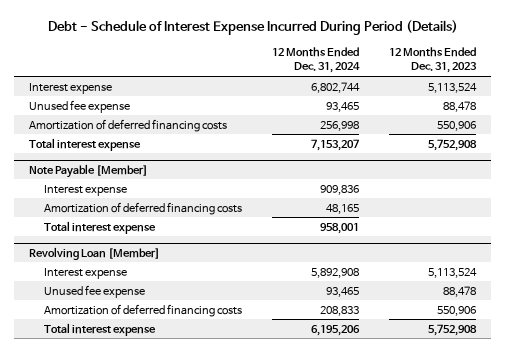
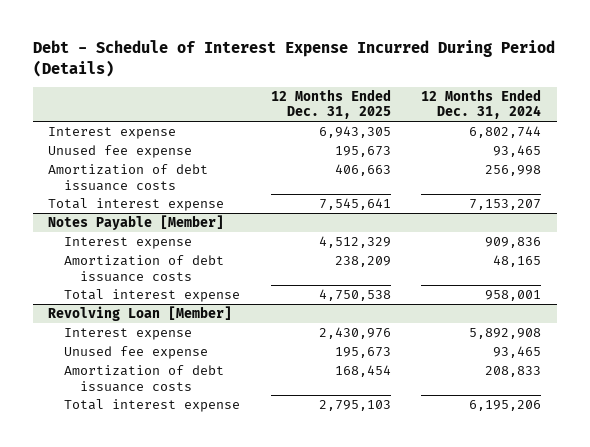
[389,47,478,74] 12 Months Ended Dec. 31, 2023 -> none
none -> [270,88,391,120] 12 Months Ended Dec. 31, 2025
[29,118,228,132] Amortization of deferred financing costs -> [48,164,209,191] Amortization of debt issuance costs
[29,163,149,178] Note Payable [Member] -> [48,215,225,231] Notes Payable [Member]
[44,201,243,215] Amortization of deferred financing costs -> [63,255,224,282] Amortization of debt issuance costs
[44,303,243,317] Amortization of deferred financing costs -> [63,365,224,392] Amortization of debt issuance costs

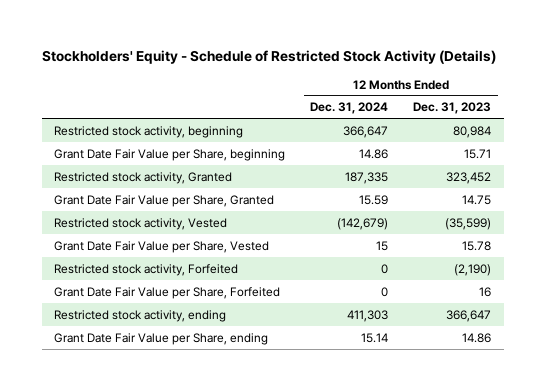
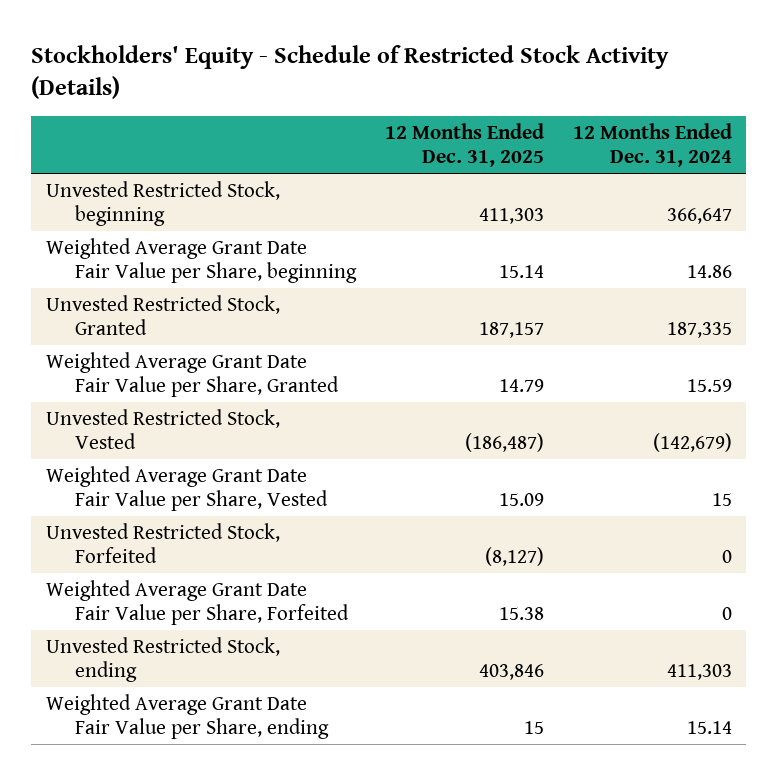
[413,102,492,115] Dec. 31, 2023 -> none
none -> [385,122,545,168] 12 Months Ended Dec. 31, 2025
[54,125,244,138] Restricted stock activity, beginning -> [45,180,280,227] Unvested Restricted Stock, beginning
[54,148,286,161] Grant Date Fair Value per Share, beginning -> [45,237,358,284] Weighted Average Grant Date Fair Value per Share, beginning
[54,171,233,184] Restricted stock activity, Granted -> [45,294,280,336] Unvested Restricted Stock, Granted
[54,194,275,207] Grant Date Fair Value per Share, Granted -> [45,351,340,398] Weighted Average Grant Date Fair Value per Share, Granted
[54,217,228,230] Restricted stock activity, Vested -> [45,408,280,450] Unvested Restricted Stock, Vested
[54,240,270,253] Grant Date Fair Value per Share, Vested -> [45,465,329,512] Weighted Average Grant Date Fair Value per Share, Vested
[54,263,239,276] Restricted stock activity, Forfeited -> [45,522,280,564] Unvested Restricted Stock, Forfeited
[54,286,281,299] Grant Date Fair Value per Share, Forfeited -> [45,579,350,626] Weighted Average Grant Date Fair Value per Share, Forfeited
[54,309,227,322] Restricted stock activity, ending -> [45,636,280,683] Unvested Restricted Stock, ending
[54,332,269,345] Grant Date Fair Value per Share, ending -> [45,693,330,740] Weighted Average Grant Date Fair Value per Share, ending

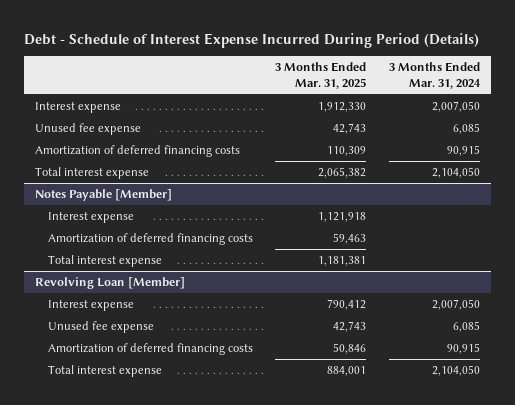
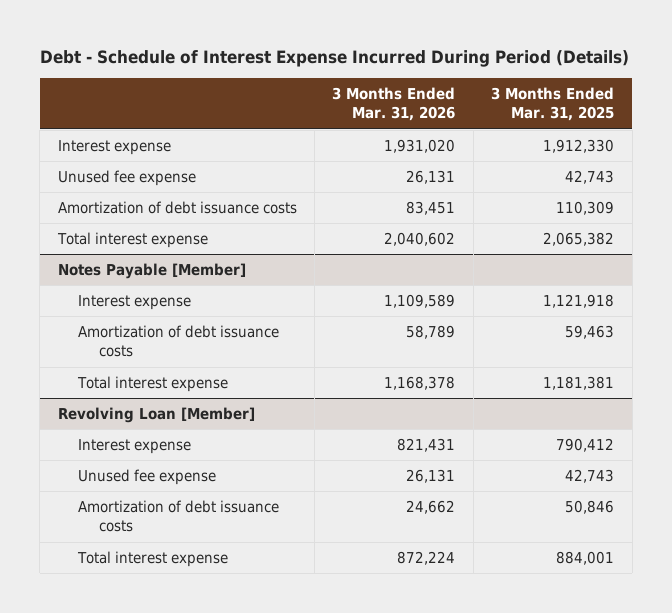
[388,62,481,89] 3 Months Ended Mar. 31, 2024 -> none
none -> [332,87,456,122] 3 Months Ended Mar. 31, 2026
[35,145,241,158] Amortization of deferred financing costs -> [57,201,297,215] Amortization of debt issuance costs
[48,233,254,246] Amortization of deferred financing costs -> [78,325,280,358] Amortization of debt issuance costs
[48,343,254,356] Amortization of deferred financing costs -> [78,500,280,533] Amortization of debt issuance costs

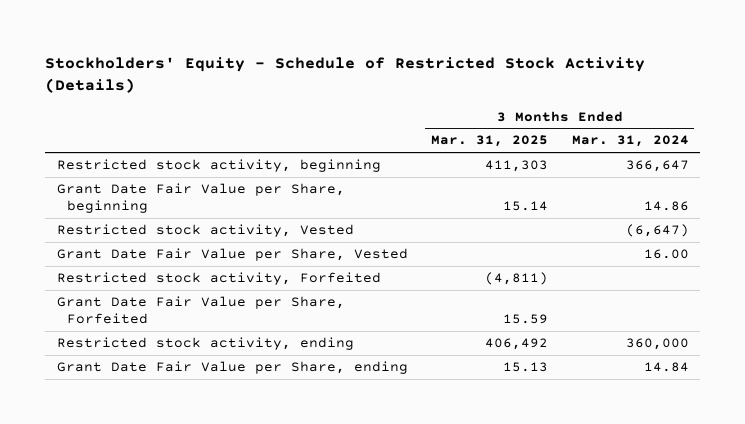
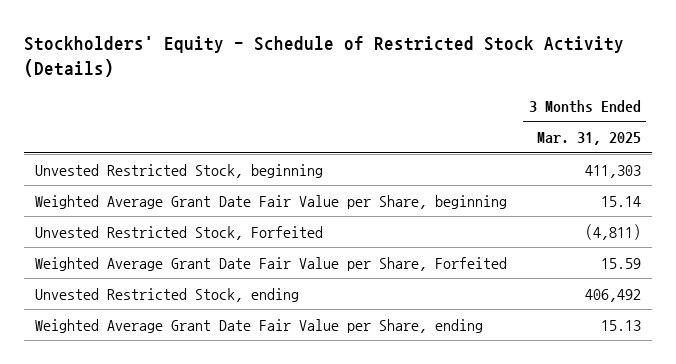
[571,135,689,148] Mar. 31, 2024 -> none
[56,224,354,238] Restricted stock activity, Vested -> none
[56,248,408,262] Grant Date Fair Value per Share, Vested -> none
[56,159,381,173] Restricted stock activity, beginning -> [34,163,323,178] Unvested Restricted Stock, beginning
[56,183,345,214] Grant Date Fair Value per Share, beginning -> [34,194,507,209] Weighted Average Grant Date Fair Value per Share, beginning
[56,272,381,286] Restricted stock activity, Forfeited -> [34,225,323,240] Unvested Restricted Stock, Forfeited
[56,296,345,325] Grant Date Fair Value per Share, Forfeited -> [34,256,507,271] Weighted Average Grant Date Fair Value per Share, Forfeited
[56,337,354,351] Restricted stock activity, ending -> [34,287,299,302] Unvested Restricted Stock, ending
[56,361,408,375] Grant Date Fair Value per Share, ending -> [34,318,483,333] Weighted Average Grant Date Fair Value per Share, ending

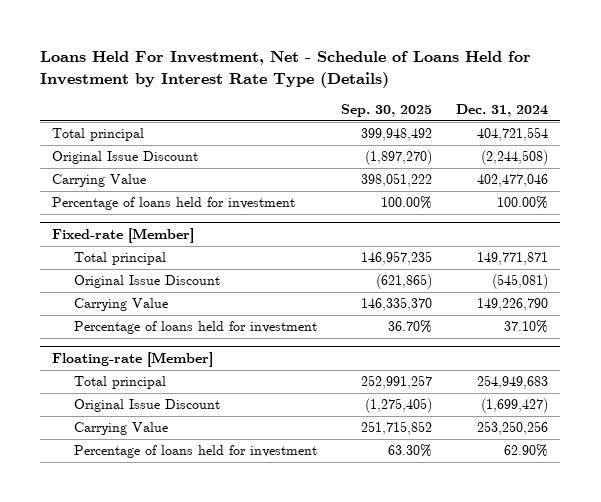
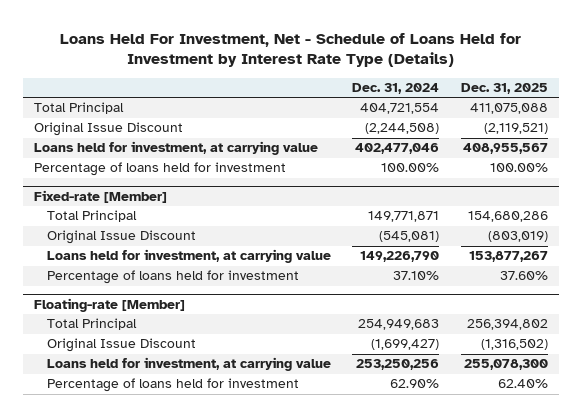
[341,104,433,118] Sep. 30, 2025 -> none
none -> [461,82,549,94] Dec. 31, 2025
[52,128,145,142] Total principal -> [33,102,124,115] Total Principal
[52,174,147,188] Carrying Value -> [33,141,318,156] Loans held for investment, at carrying value
[73,252,166,266] Total principal -> [46,210,137,223] Total Principal
[73,298,168,312] Carrying Value -> [46,249,331,264] Loans held for investment, at carrying value
[73,376,166,390] Total principal -> [46,318,137,331] Total Principal
[73,422,168,436] Carrying Value -> [46,357,331,372] Loans held for investment, at carrying value

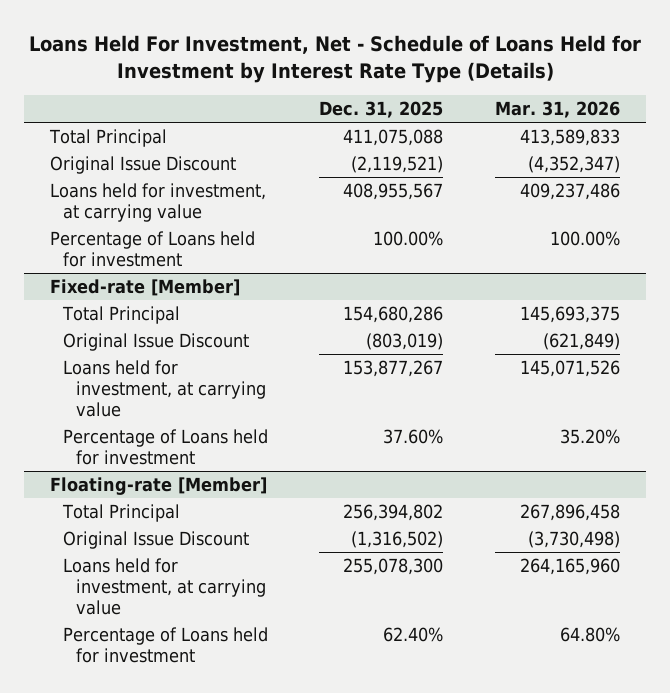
[352,82,440,94] Dec. 31, 2024 -> none
none -> [494,101,620,119] Mar. 31, 2026
[33,162,286,177] Percentage of loans held for investment -> [49,230,255,267] Percentage of Loans held for investment
[46,270,299,285] Percentage of loans held for investment -> [62,428,268,465] Percentage of Loans held for investment
[46,378,299,393] Percentage of loans held for investment -> [62,626,268,663] Percentage of Loans held for investment

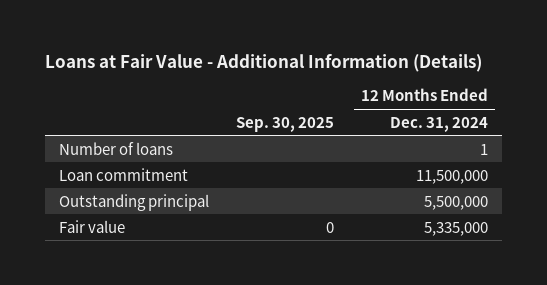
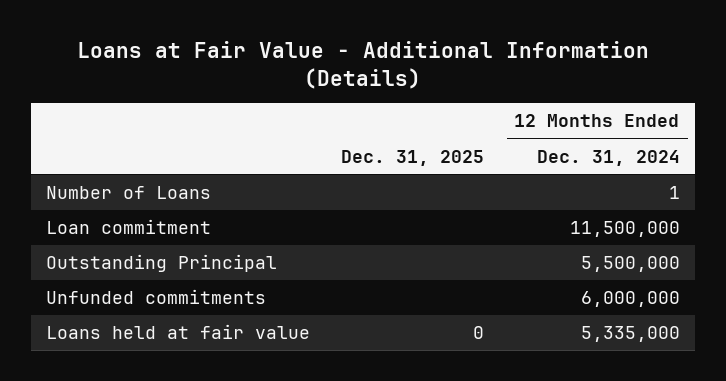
[235,116,334,132] Sep. 30, 2025 -> none
none -> [341,149,485,166] Dec. 31, 2025
[58,141,173,155] Number of loans -> [46,186,212,200] Number of Loans
[58,193,209,211] Outstanding principal -> [46,254,278,273] Outstanding Principal
none -> [46,289,267,305] Unfunded commitments
[58,219,125,233] Fair value -> [46,324,311,340] Loans held at fair value

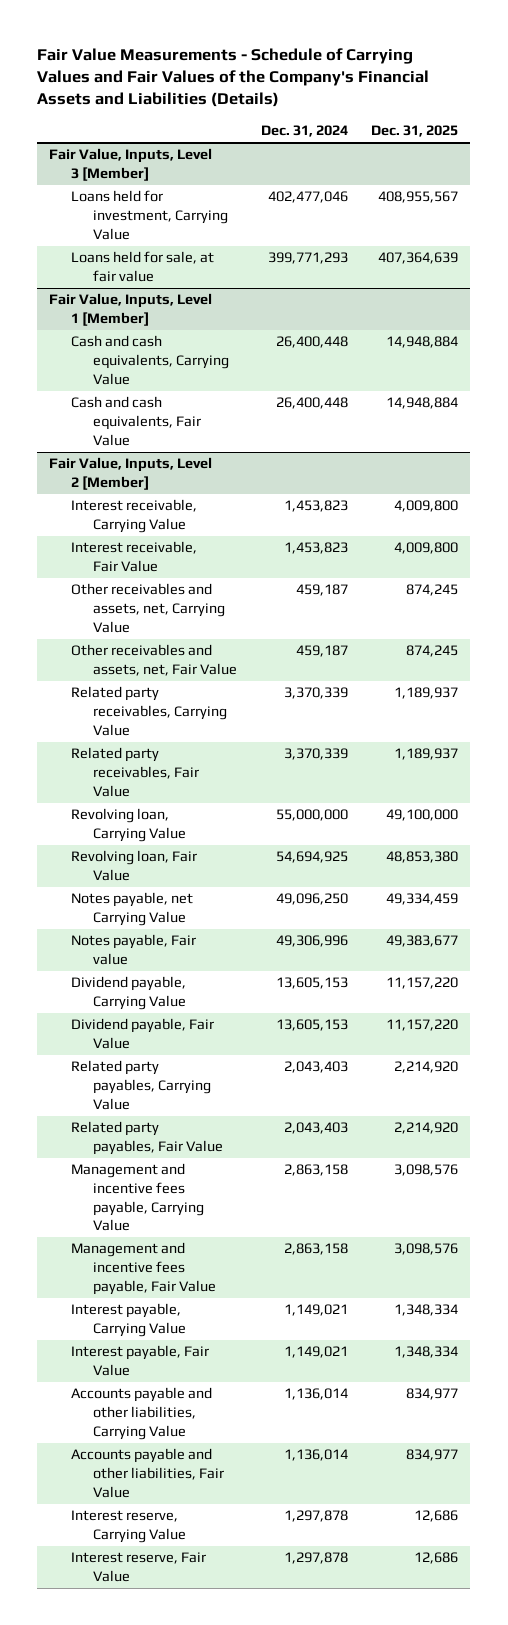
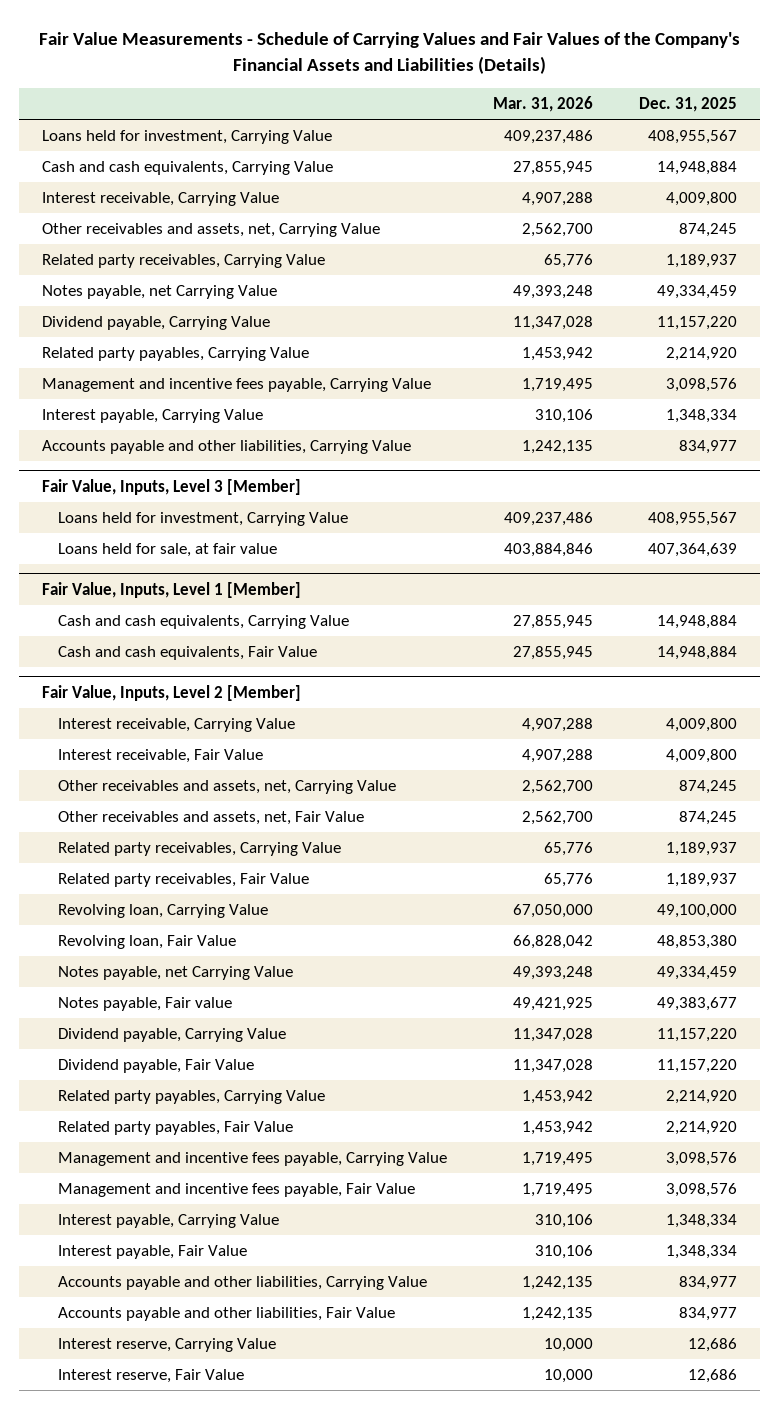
[260,125,348,138] Dec. 31, 2024 -> none
none -> [493,95,594,112] Mar. 31, 2026
none -> [42,130,333,145] Loans held for investment, Carrying Value
none -> [42,161,334,176] Cash and cash equivalents, Carrying Value
none -> [42,192,280,207] Interest receivable, Carrying Value
none -> [42,223,381,238] Other receivables and assets, net, Carrying Value
none -> [42,254,326,269] Related party receivables, Carrying Value
none -> [42,285,278,300] Notes payable, net Carrying Value
none -> [42,316,271,331] Dividend payable, Carrying Value
none -> [42,347,310,362] Related party payables, Carrying Value
none -> [42,378,432,393] Management and incentive fees payable, Carrying Value
none -> [42,409,264,424] Interest payable, Carrying Value
none -> [42,440,412,455] Accounts payable and other liabilities, Carrying Value

